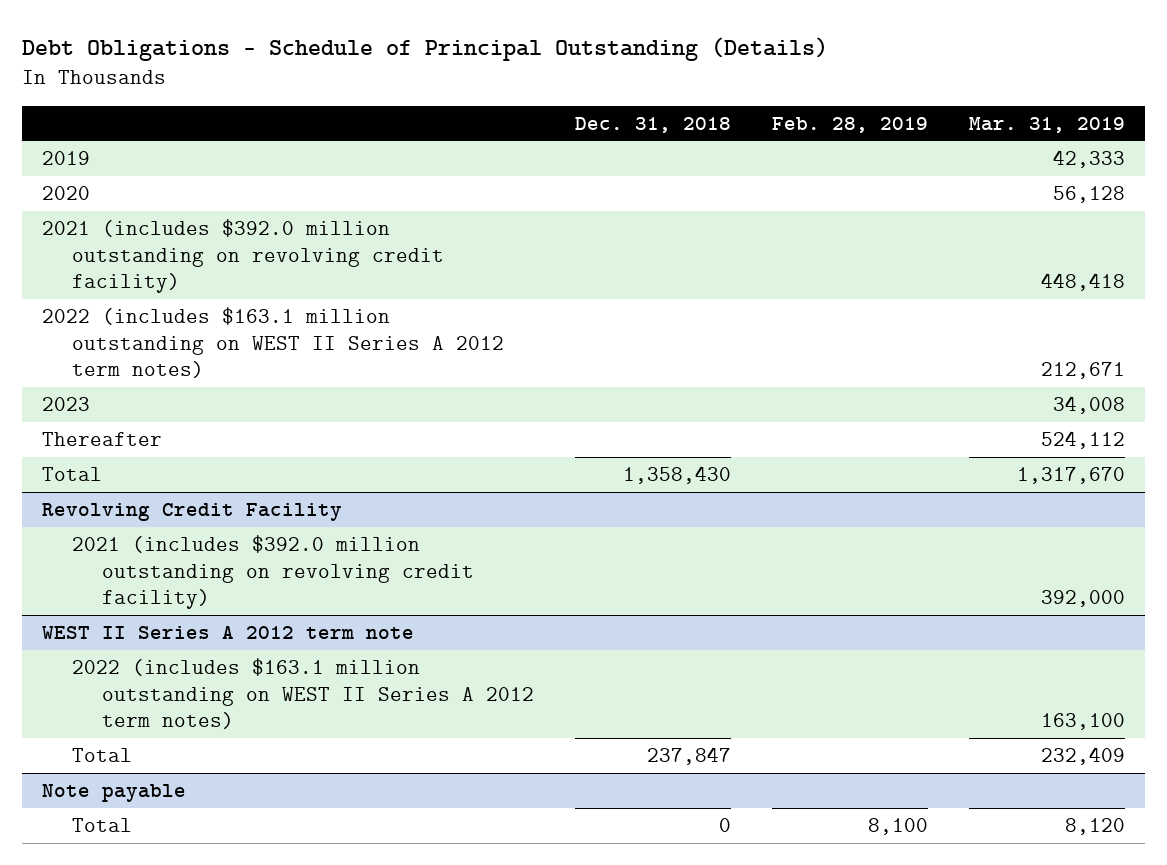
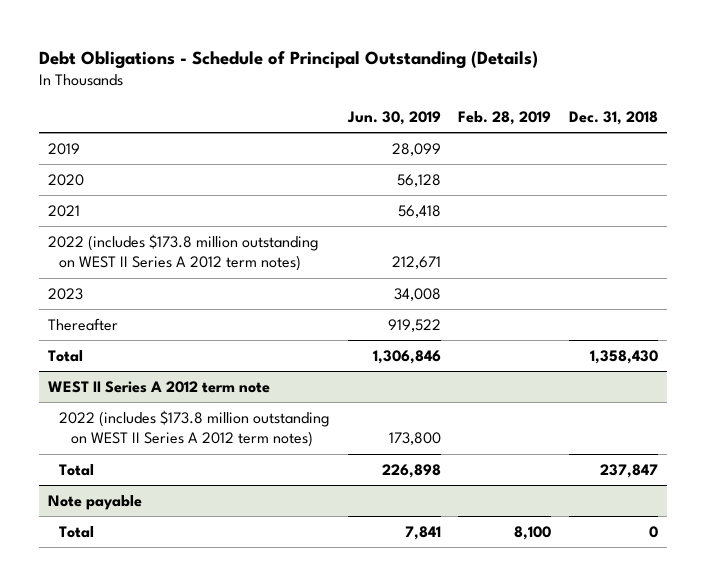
[968,116,1125,133] Mar. 31, 2019 -> none
none -> [346,110,441,125] Jun. 30, 2019
[42,218,445,294] 2021 (includes $392.0 million outstanding on revolving credit facility) -> [47,204,80,217] 2021
[42,306,505,379] 2022 (includes $163.1 million outstanding on WEST II Series A 2012 term notes) -> [47,233,319,272] 2022 (includes $173.8 million outstanding on WEST II Series A 2012 term notes)
[42,502,343,521] Revolving Credit Facility -> none
[72,534,474,610] 2021 (includes $392.0 million outstanding on revolving credit facility) -> none
[72,657,534,730] 2022 (includes $163.1 million outstanding on WEST II Series A 2012 term notes) -> [59,409,331,448] 2022 (includes $173.8 million outstanding on WEST II Series A 2012 term notes)

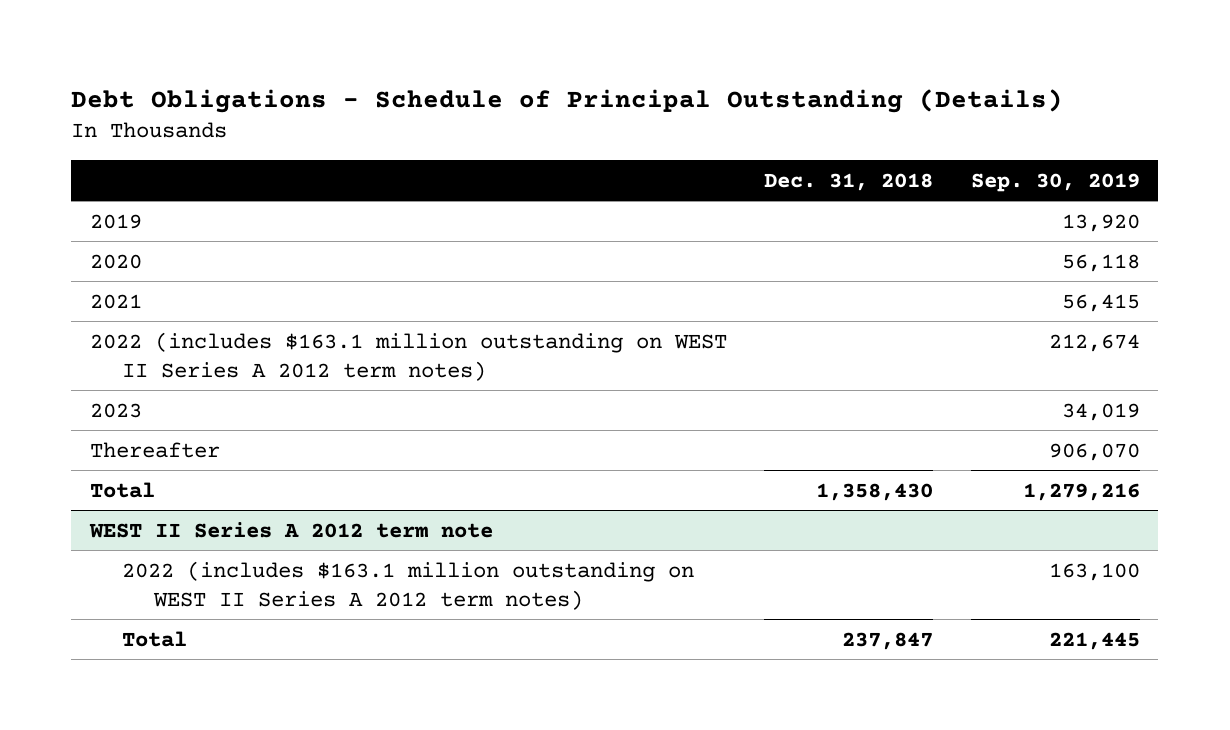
[346,110,441,125] Jun. 30, 2019 -> none
[458,110,552,125] Feb. 28, 2019 -> none
none -> [970,172,1140,192] Sep. 30, 2019
[47,233,319,272] 2022 (includes $173.8 million outstanding on WEST II Series A 2012 term notes) -> [90,331,728,381] 2022 (includes $163.1 million outstanding on WEST II Series A 2012 term notes)
[59,409,331,448] 2022 (includes $173.8 million outstanding on WEST II Series A 2012 term notes) -> [122,560,695,610] 2022 (includes $163.1 million outstanding on WEST II Series A 2012 term notes)
[47,494,142,510] Note payable -> none
[59,525,95,538] Total -> none

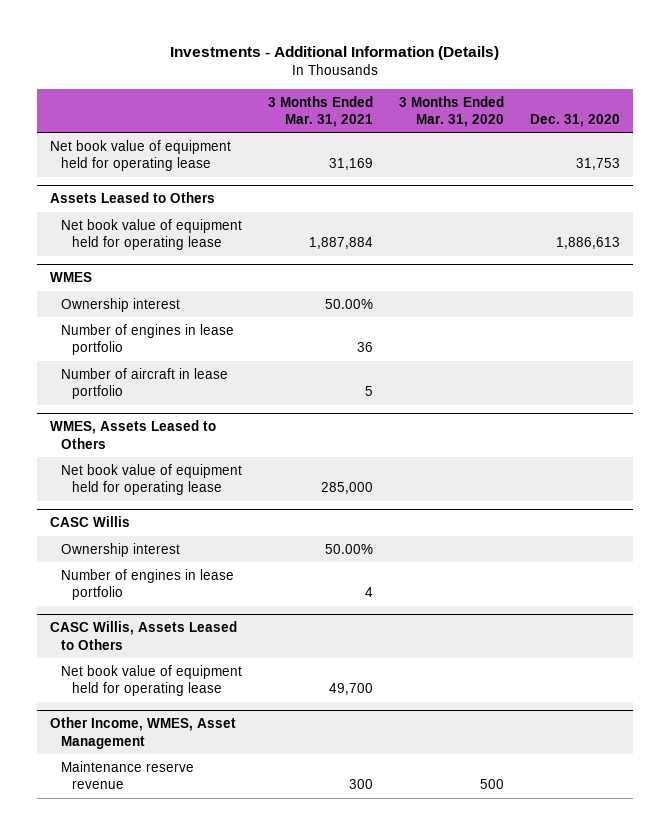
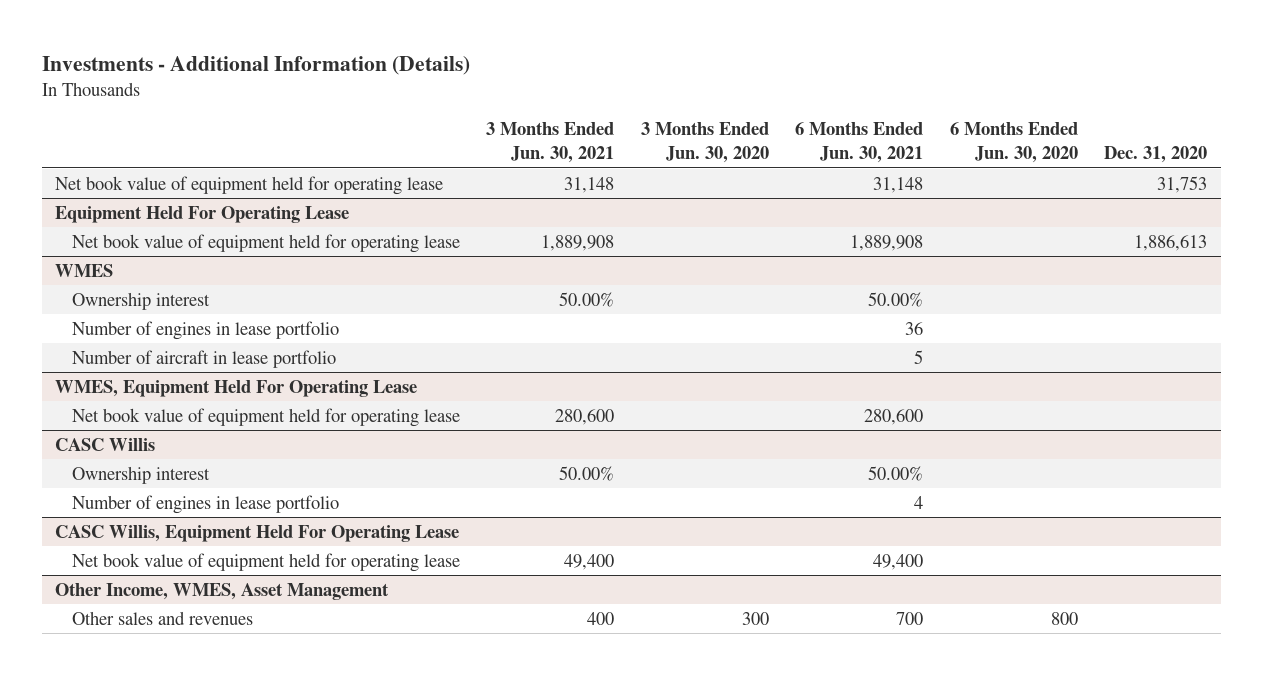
[267,95,373,127] 3 Months Ended Mar. 31, 2021 -> none
[398,95,504,127] 3 Months Ended Mar. 31, 2020 -> none
none -> [486,122,615,164] 3 Months Ended Jun. 30, 2021
none -> [640,122,769,164] 3 Months Ended Jun. 30, 2020
none -> [795,122,924,164] 6 Months Ended Jun. 30, 2021
none -> [949,122,1078,164] 6 Months Ended Jun. 30, 2020
[49,192,215,204] Assets Leased to Others -> [54,205,349,223] Equipment Held For Operating Lease
[49,420,216,449] WMES, Assets Leased to Others -> none
[60,463,242,495] Net book value of equipment held for operating lease -> none
none -> [54,379,417,397] WMES, Equipment Held For Operating Lease
none -> [71,407,460,427] Net book value of equipment held for operating lease
[49,621,237,650] CASC Willis, Assets Leased to Others -> none
[60,664,242,696] Net book value of equipment held for operating lease -> none
none -> [54,524,459,542] CASC Willis, Equipment Held For Operating Lease
none -> [71,552,460,572] Net book value of equipment held for operating lease
[60,760,194,789] Maintenance reserve revenue -> [71,610,253,625] Other sales and revenues

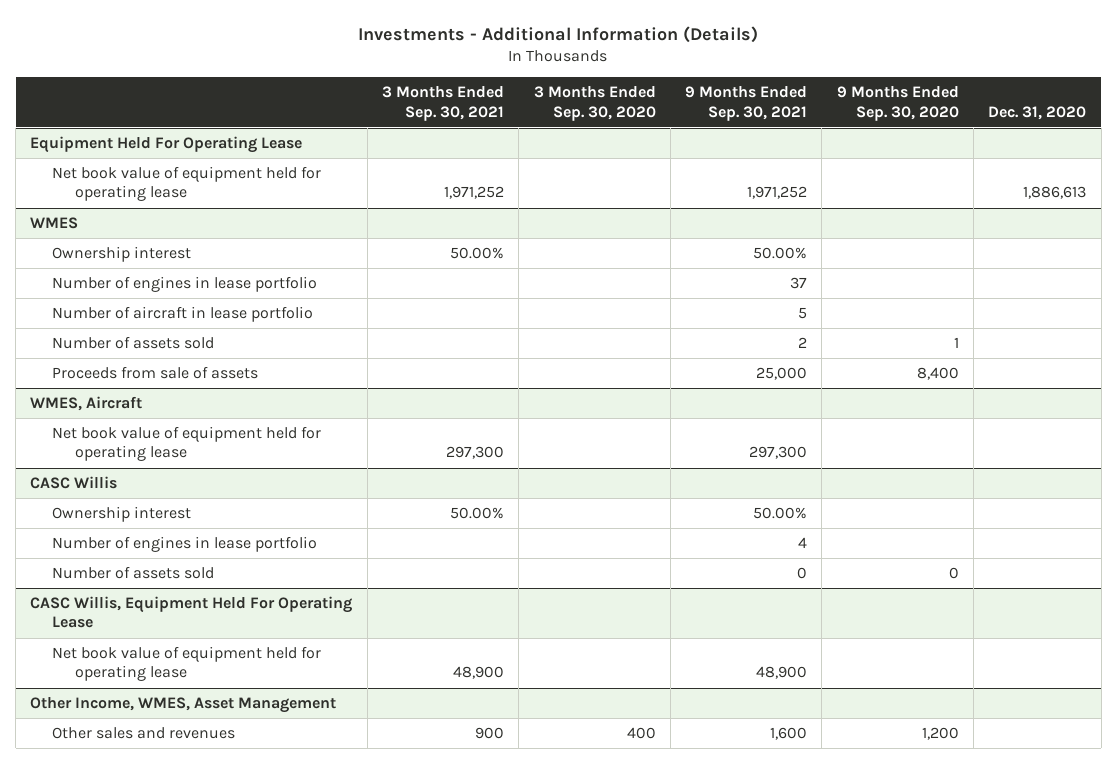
[486,122,615,164] 3 Months Ended Jun. 30, 2021 -> none
[640,122,769,164] 3 Months Ended Jun. 30, 2020 -> none
[795,122,924,164] 6 Months Ended Jun. 30, 2021 -> none
[949,122,1078,164] 6 Months Ended Jun. 30, 2020 -> none
none -> [381,86,504,121] 3 Months Ended Sep. 30, 2021
none -> [533,86,656,121] 3 Months Ended Sep. 30, 2020
none -> [685,86,808,121] 9 Months Ended Sep. 30, 2021
none -> [836,86,959,121] 9 Months Ended Sep. 30, 2020
[54,175,443,195] Net book value of equipment held for operating lease -> none
[54,379,417,397] WMES, Equipment Held For Operating Lease -> none
[71,407,460,427] Net book value of equipment held for operating lease -> none
none -> [52,336,215,350] Number of assets sold
none -> [52,366,259,380] Proceeds from sale of assets
none -> [30,396,143,412] WMES, Aircraft
none -> [52,426,322,462] Net book value of equipment held for operating lease
none -> [52,566,215,580] Number of assets sold

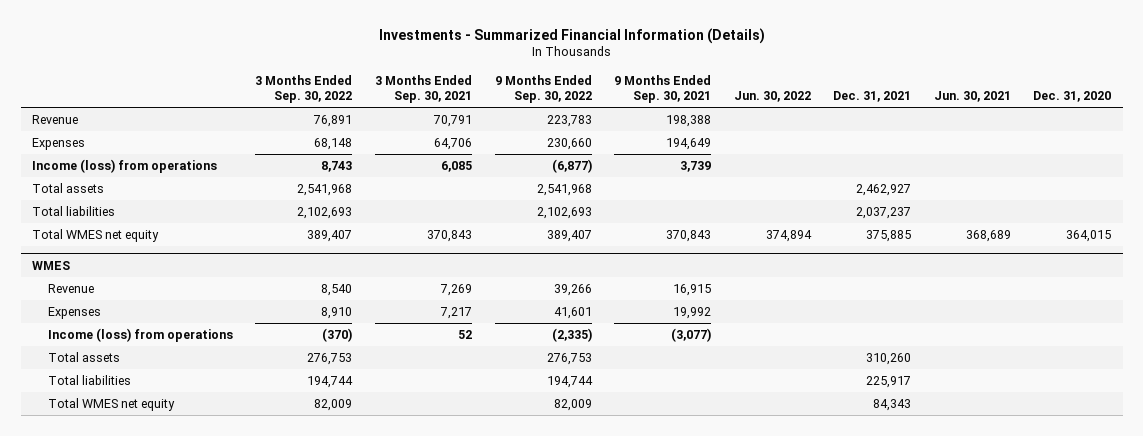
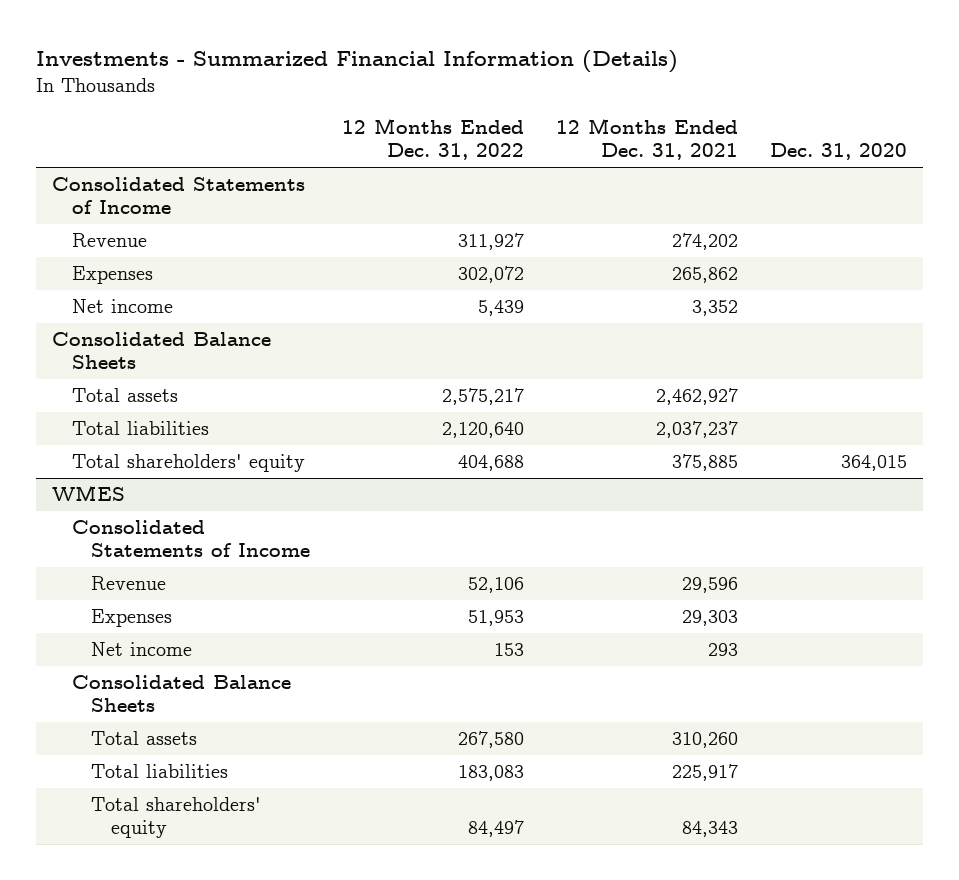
[255,74,353,104] 3 Months Ended Sep. 30, 2022 -> none
[374,74,472,104] 3 Months Ended Sep. 30, 2021 -> none
[494,74,592,104] 9 Months Ended Sep. 30, 2022 -> none
[614,74,712,104] 9 Months Ended Sep. 30, 2021 -> none
[733,91,811,103] Jun. 30, 2022 -> none
[833,91,912,103] Dec. 31, 2021 -> none
[933,91,1011,103] Jun. 30, 2021 -> none
none -> [342,118,525,161] 12 Months Ended Dec. 31, 2022
none -> [556,118,739,161] 12 Months Ended Dec. 31, 2021
none -> [52,176,306,214] Consolidated Statements of Income
[31,159,217,174] Income (loss) from operations -> none
none -> [71,298,173,313] Net income
none -> [52,331,272,369] Consolidated Balance Sheets
[31,229,159,243] Total WMES net equity -> [71,453,305,472] Total shareholders' equity
none -> [71,519,311,557] Consolidated Statements of Income
[47,328,233,343] Income (loss) from operations -> none
none -> [91,641,193,656] Net income
none -> [71,674,291,712] Consolidated Balance Sheets
[47,398,175,412] Total WMES net equity -> [91,796,262,838] Total shareholders' equity

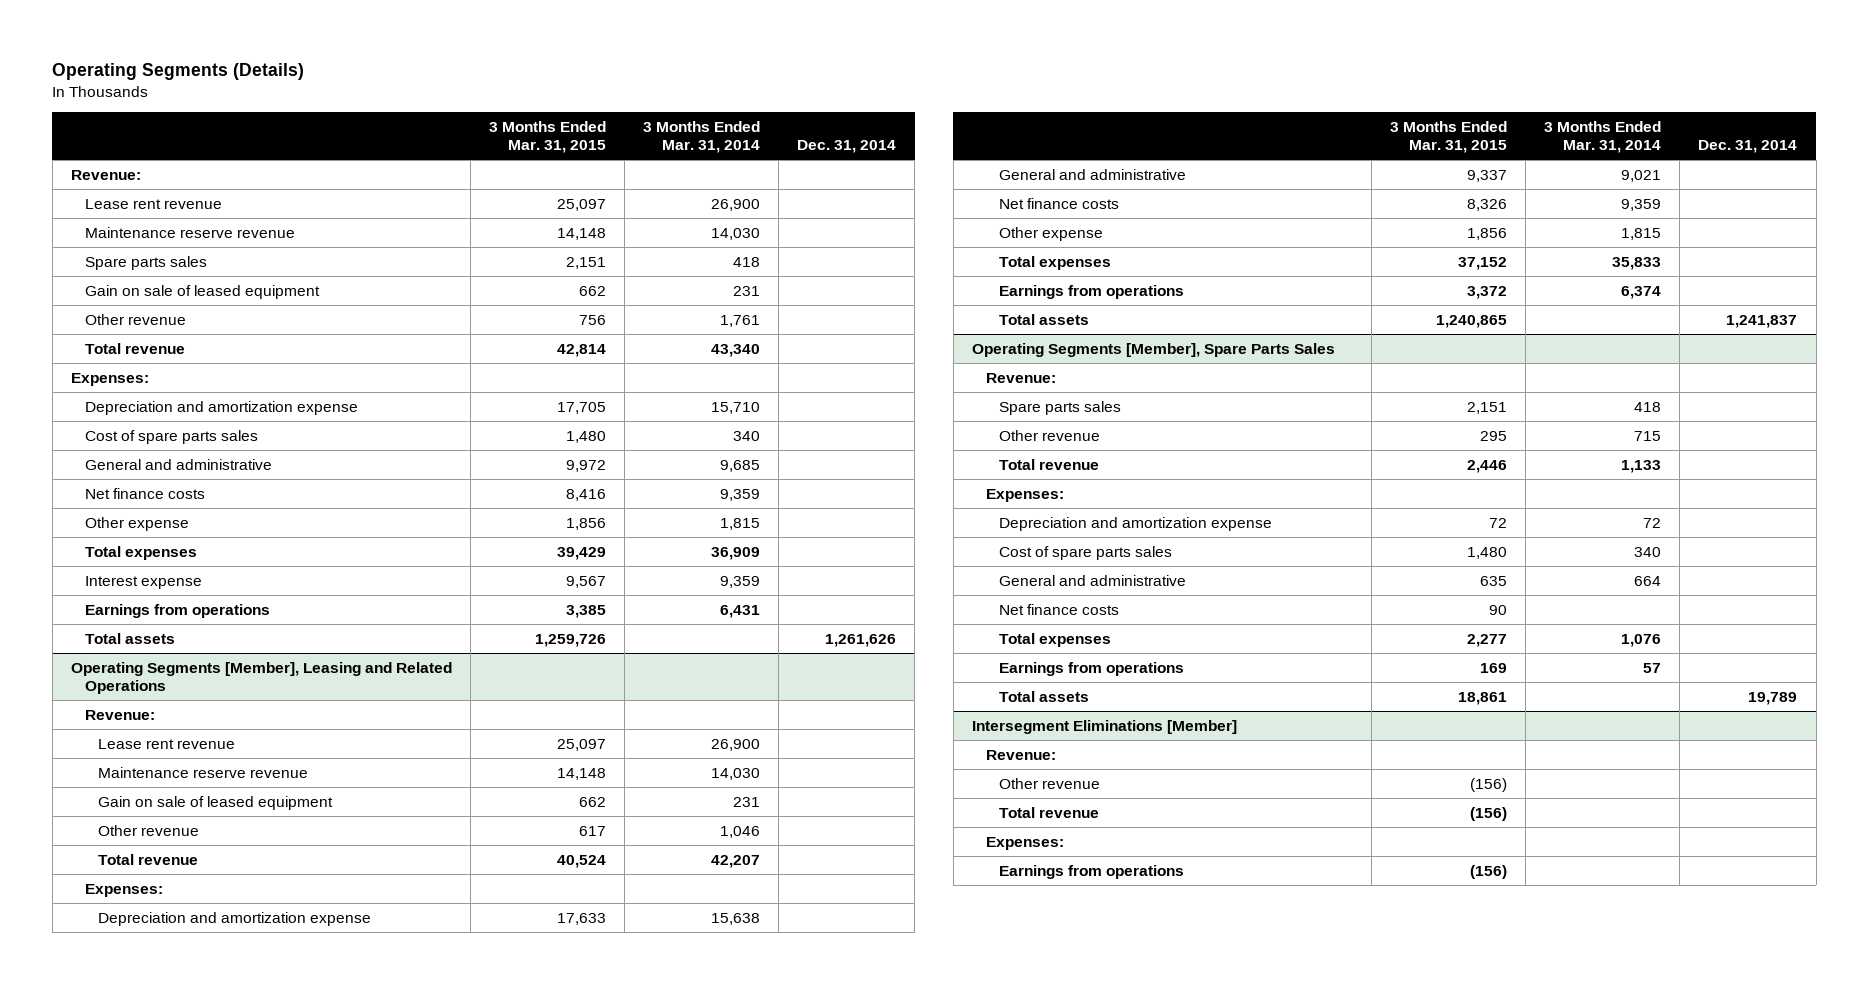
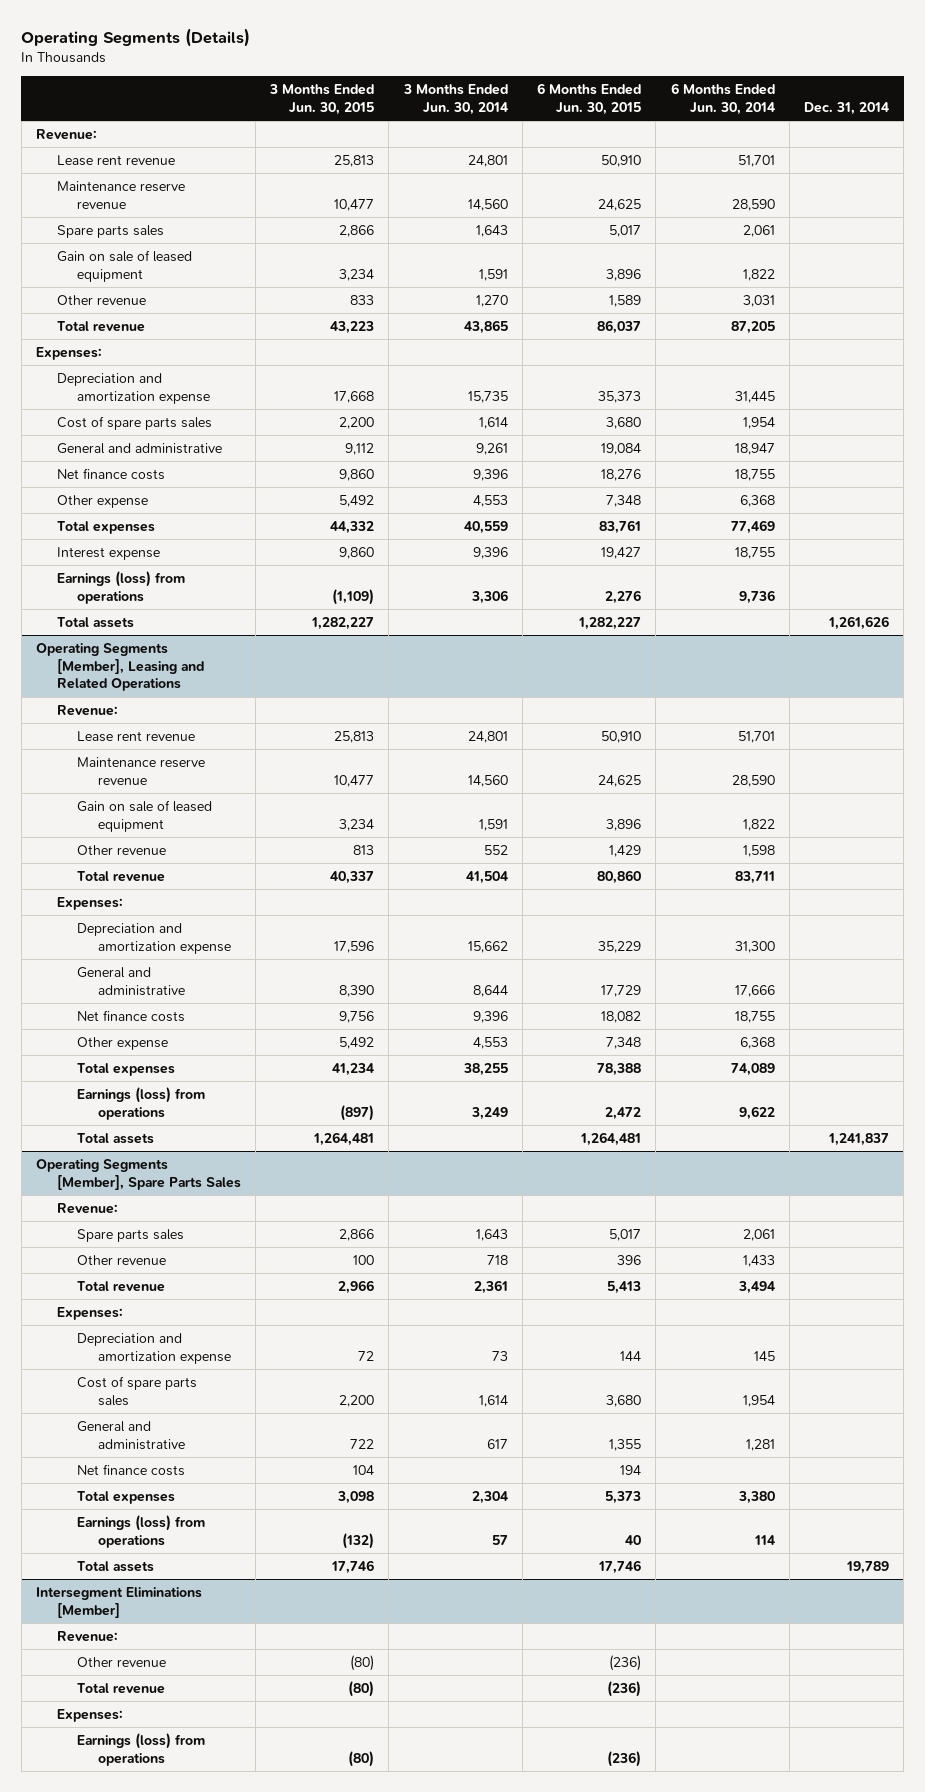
[488,120,606,153] 3 Months Ended Mar. 31, 2015 -> none
[643,120,761,153] 3 Months Ended Mar. 31, 2014 -> none
none -> [269,84,375,116] 3 Months Ended Jun. 30, 2015
none -> [402,84,508,116] 3 Months Ended Jun. 30, 2014
none -> [537,83,642,116] 6 Months Ended Jun. 30, 2015
none -> [670,83,775,116] 6 Months Ended Jun. 30, 2014
[84,603,270,618] Earnings from operations -> [56,570,185,604] Earnings (loss) from operations
[999,284,1185,299] Earnings from operations -> [77,1086,206,1120] Earnings (loss) from operations
[999,661,1185,676] Earnings from operations -> [77,1514,206,1548] Earnings (loss) from operations
[999,864,1185,879] Earnings from operations -> [77,1732,206,1766] Earnings (loss) from operations

